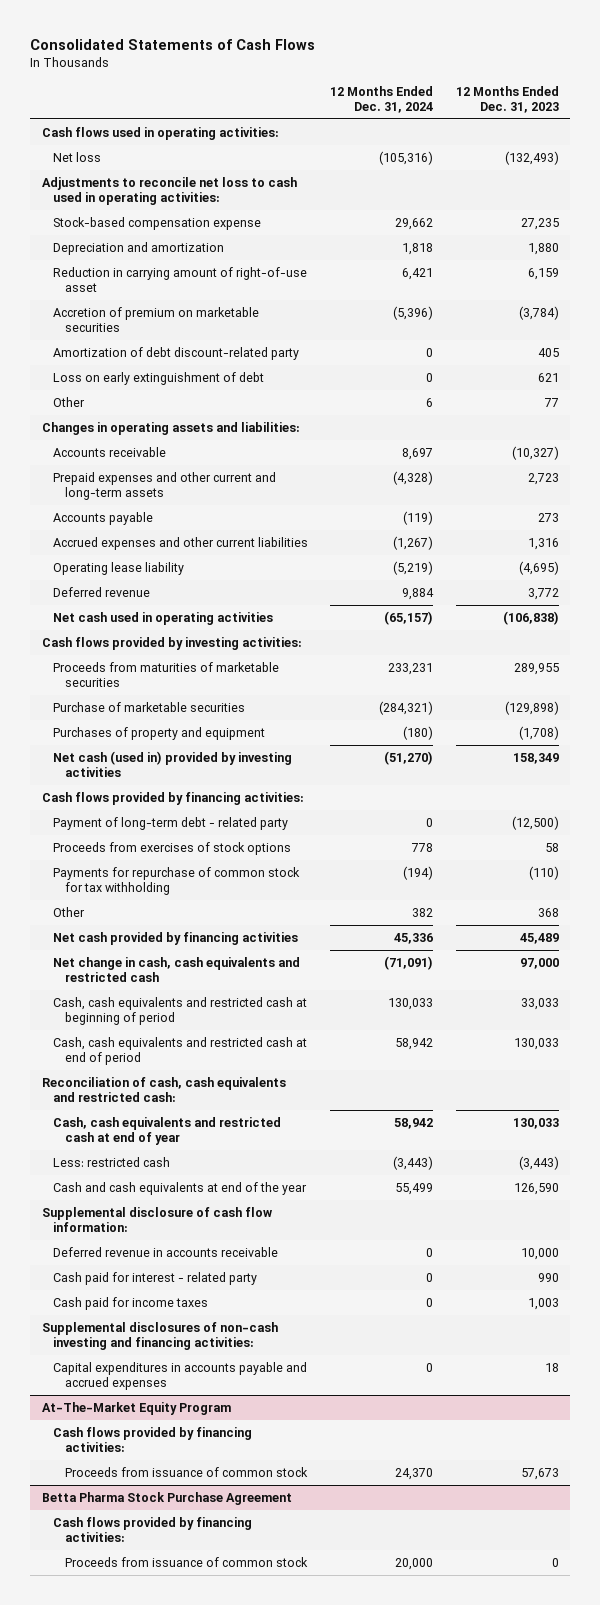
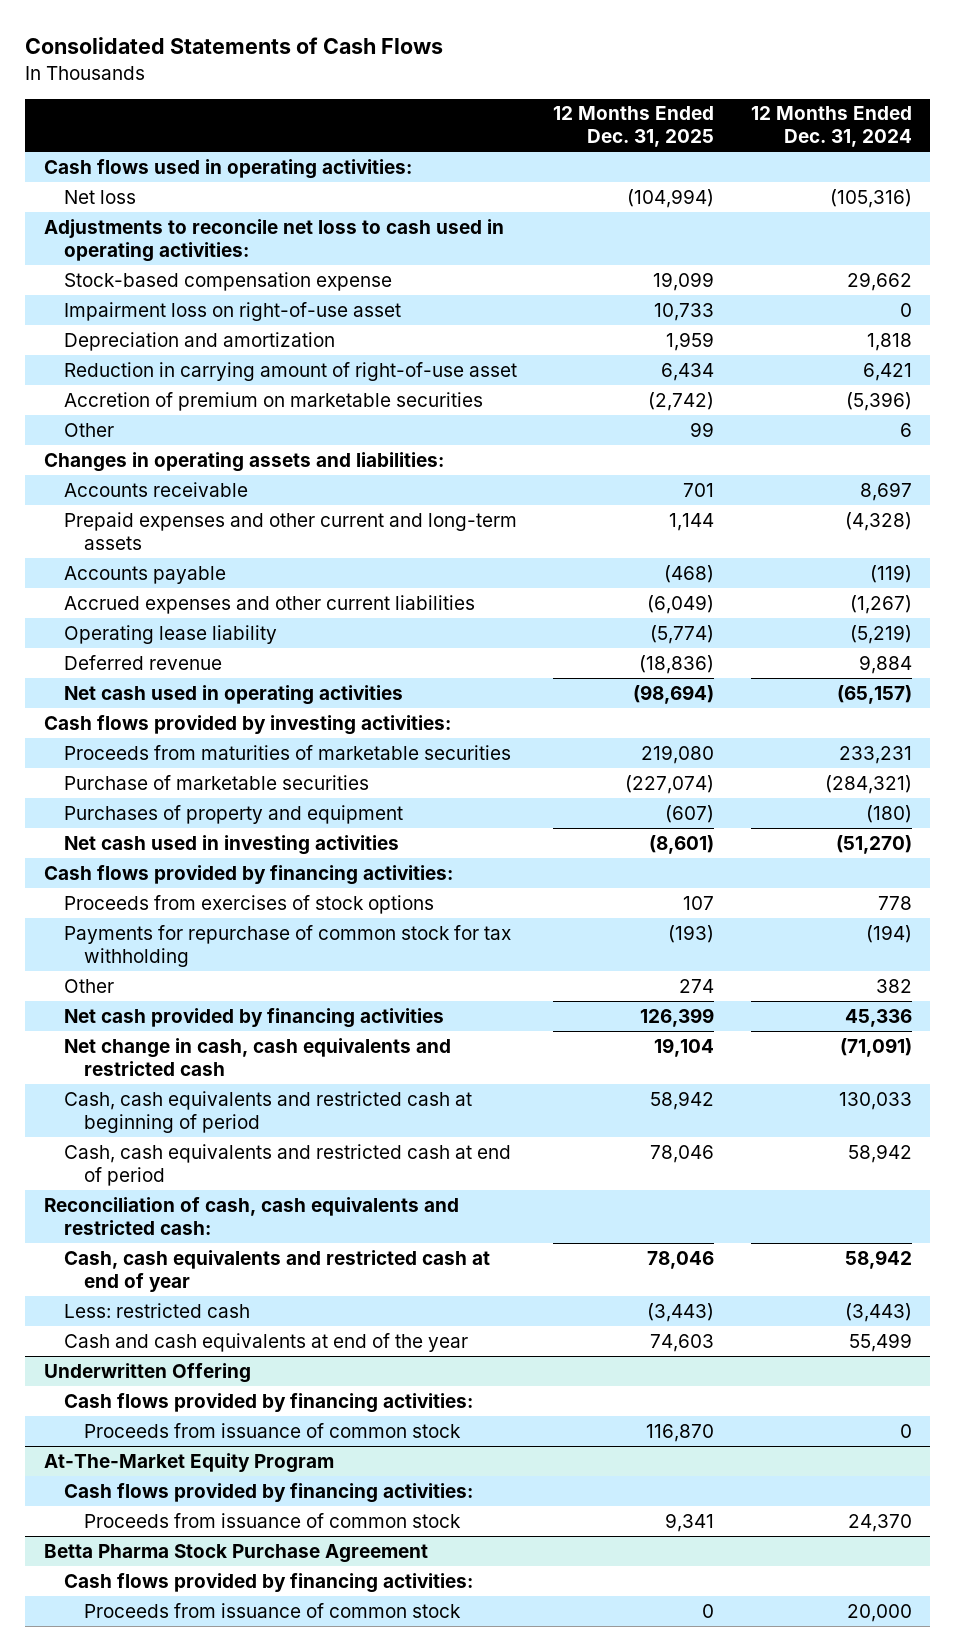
[455,85,559,113] 12 Months Ended Dec. 31, 2023 -> none
none -> [553,106,715,148] 12 Months Ended Dec. 31, 2025
none -> [63,301,401,321] Impairment loss on right-of-use asset
[53,346,300,360] Amortization of debt discount-related party -> none
[53,371,265,385] Loss on early extinguishment of debt -> none
[53,750,293,777] Net cash (used in) provided by investing activities -> [63,834,399,855] Net cash used in investing activities
[53,816,289,830] Payment of long-term debt - related party -> none
[41,1206,272,1232] Supplemental disclosure of cash flow information: -> none
[53,1246,279,1257] Deferred revenue in accounts receivable -> none
[53,1271,258,1285] Cash paid for interest - related party -> none
[53,1296,209,1310] Cash paid for income taxes -> none
[41,1321,278,1350] Supplemental disclosures of non-cash investing and financing activities: -> none
[53,1361,308,1390] Capital expenditures in accounts payable and accrued expenses -> none
none -> [43,1362,251,1383] Underwritten Offering
none -> [63,1392,473,1413] Cash flows provided by financing activities:
none -> [83,1422,461,1438] Proceeds from issuance of common stock

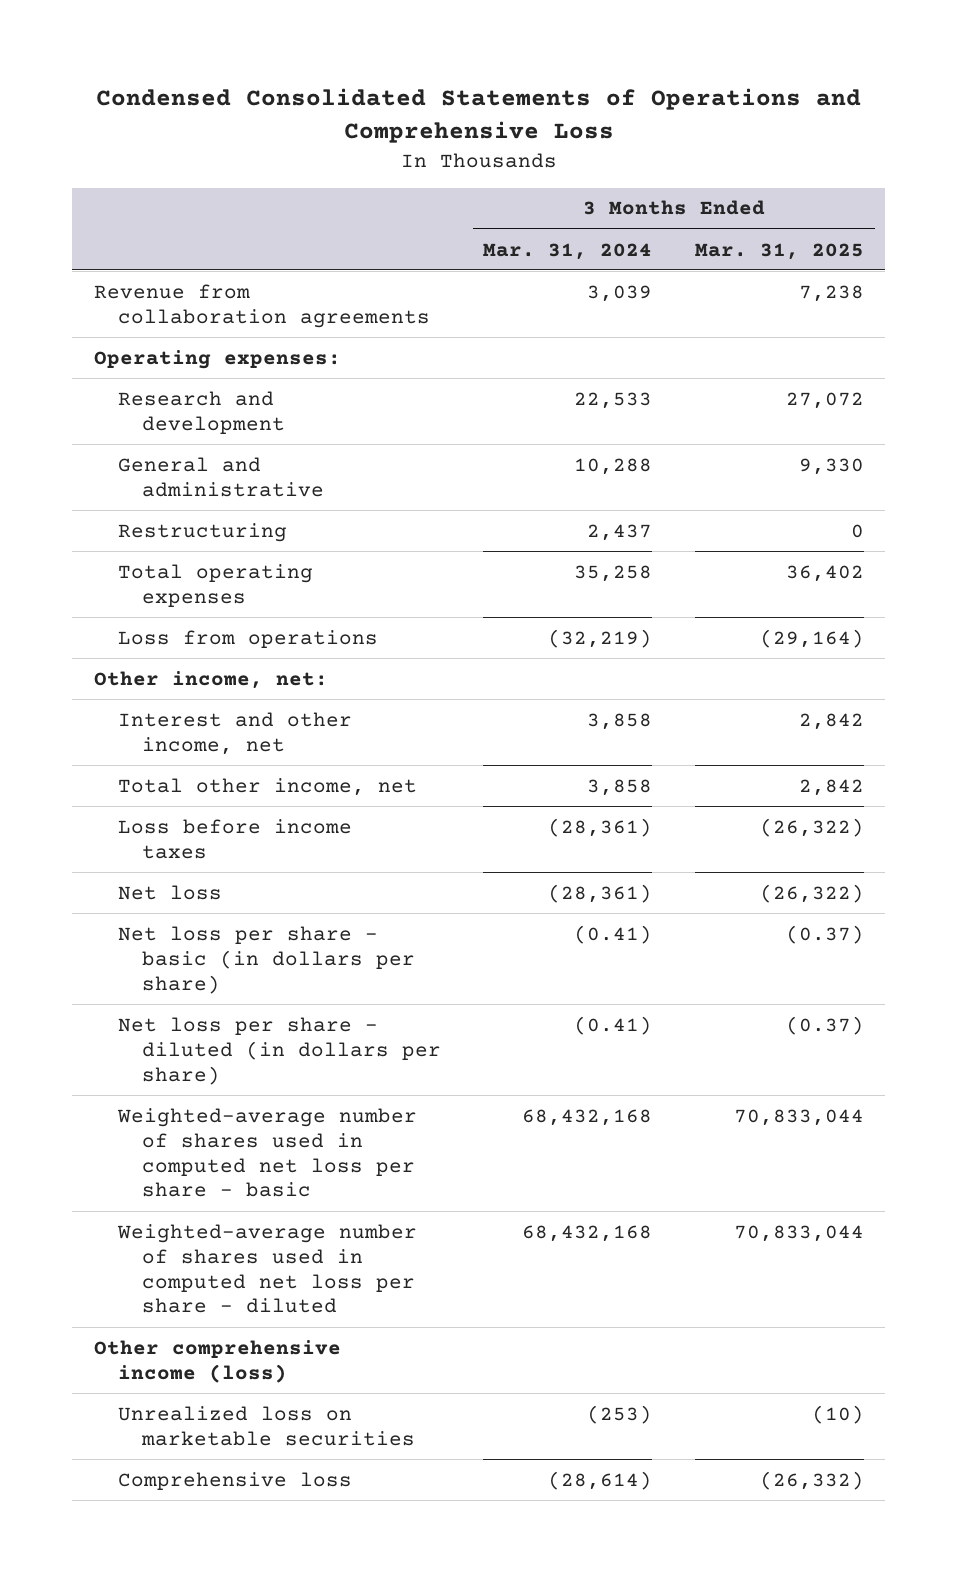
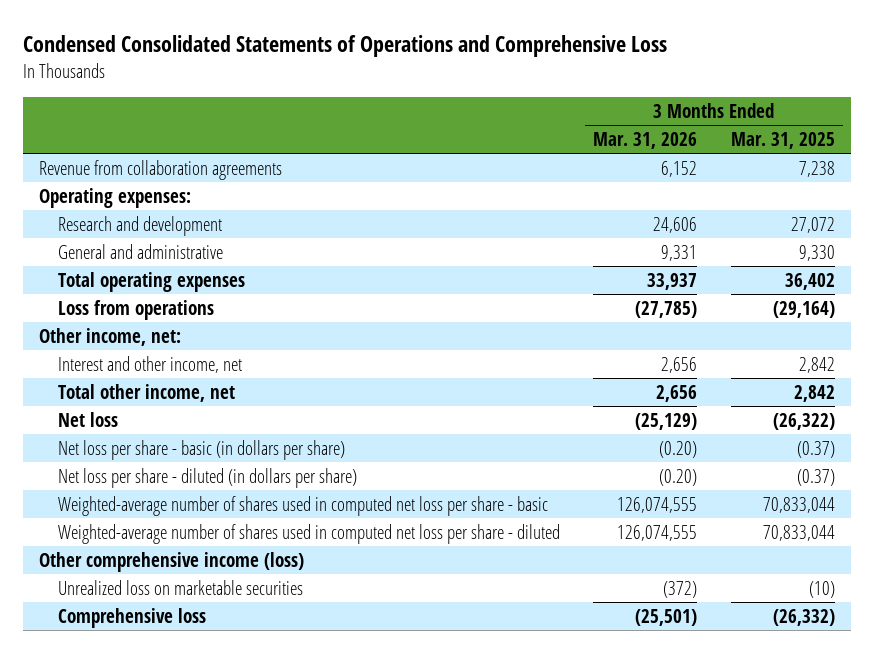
[483,242,653,260] Mar. 31, 2024 -> none
none -> [593,132,698,150] Mar. 31, 2026
[117,522,287,542] Restructuring -> none
[117,818,352,859] Loss before income taxes -> none

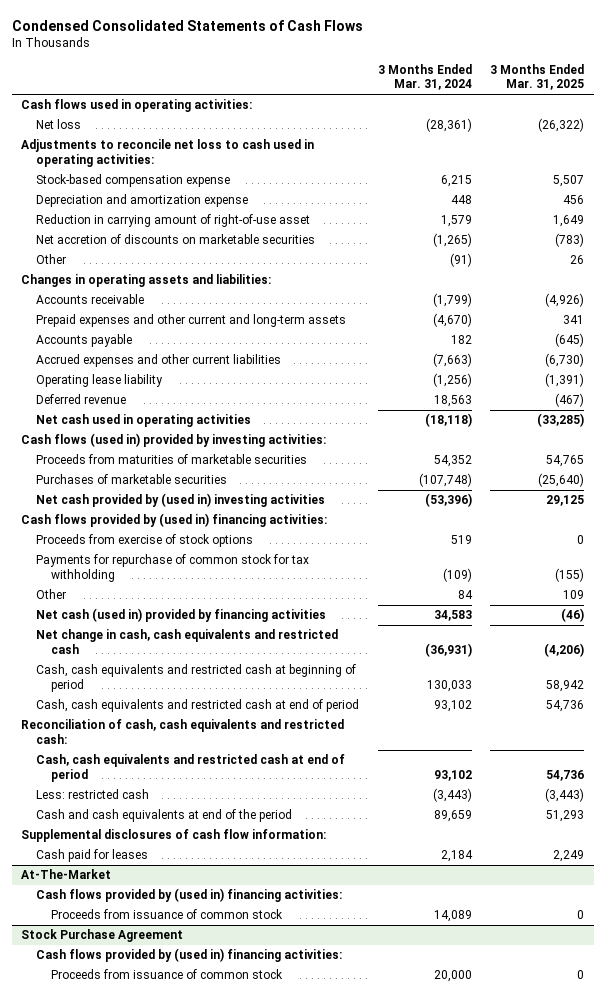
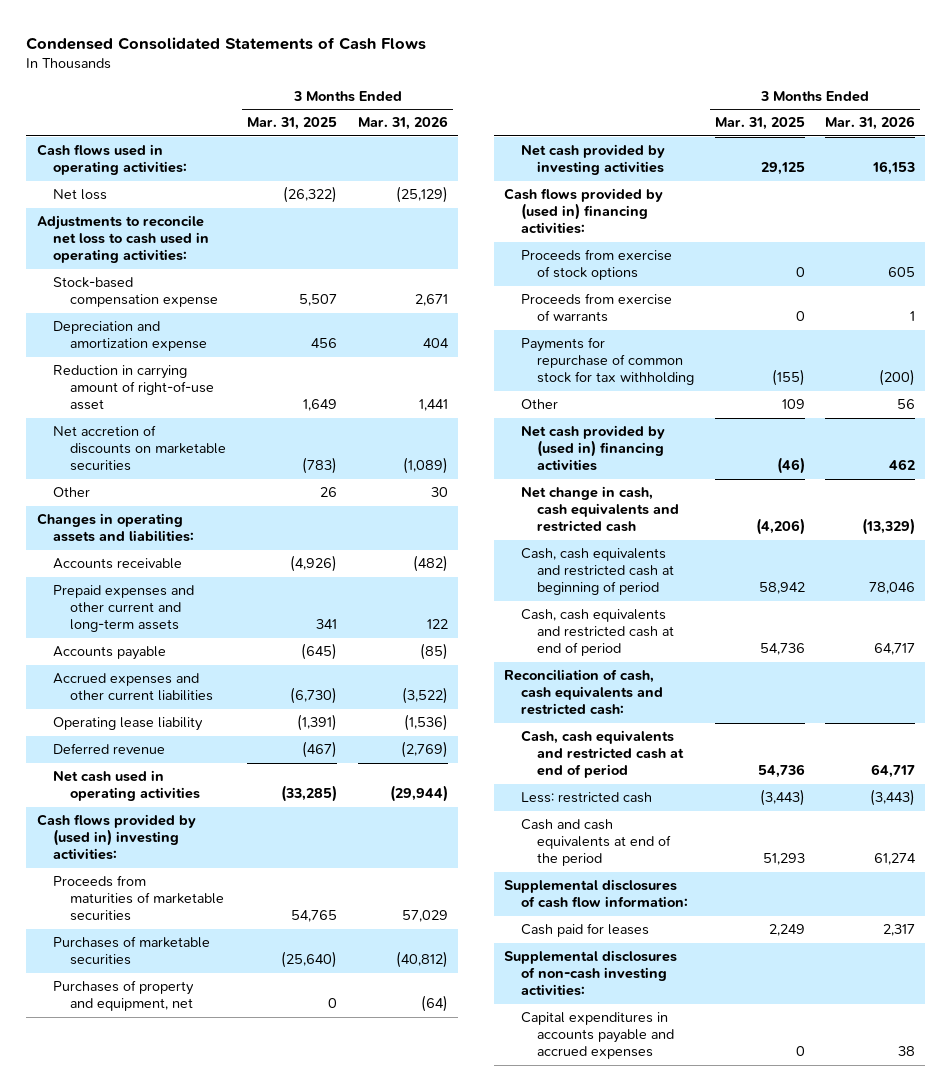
[377,63,472,91] 3 Months Ended Mar. 31, 2024 -> none
none -> [357,116,448,131] Mar. 31, 2026
[21,433,327,448] Cash flows (used in) provided by investing activities: -> [36,814,196,861] Cash flows provided by (used in) investing activities:
none -> [53,980,195,1012] Purchases of property and equipment, net
[36,493,326,508] Net cash provided by (used in) investing activities -> [520,144,665,176] Net cash provided by investing activities
none -> [520,293,672,323] Proceeds from exercise of warrants
[36,608,327,623] Net cash (used in) provided by financing activities -> [520,425,665,472] Net cash provided by (used in) financing activities
[21,869,112,880] At-The-Market -> none
[36,888,343,903] Cash flows provided by (used in) financing activities: -> none
[50,909,283,920] Proceeds from issuance of common stock -> none
[21,929,184,943] Stock Purchase Agreement -> none
[36,948,343,963] Cash flows provided by (used in) financing activities: -> none
[50,969,283,980] Proceeds from issuance of common stock -> none
none -> [504,950,678,997] Supplemental disclosures of non-cash investing activities:
none -> [520,1012,675,1060] Capital expenditures in accounts payable and accrued expenses

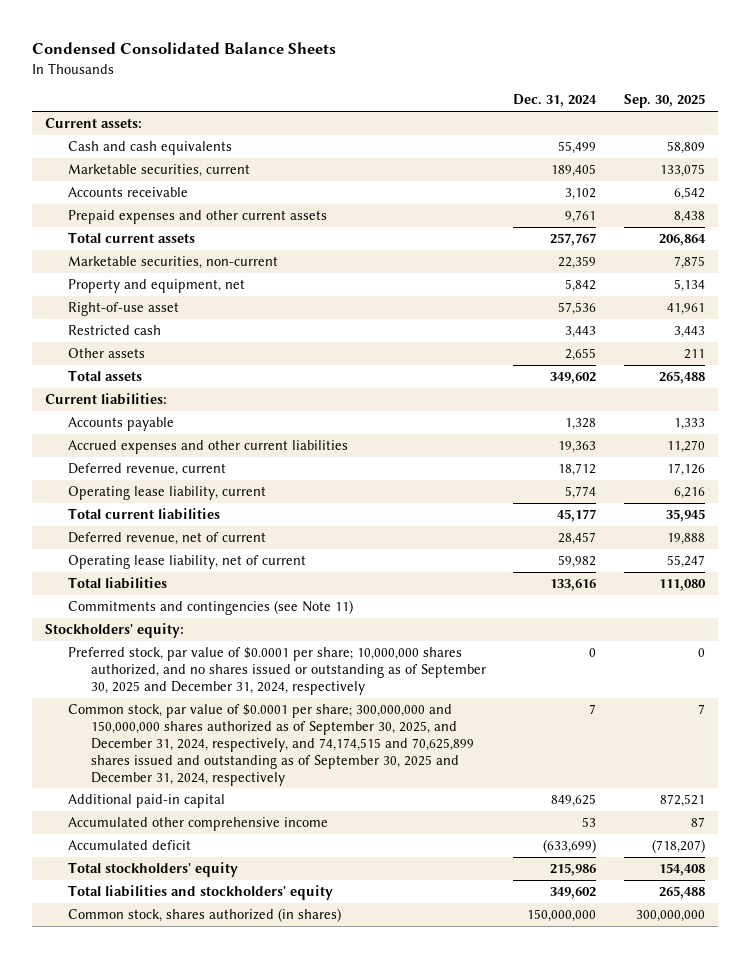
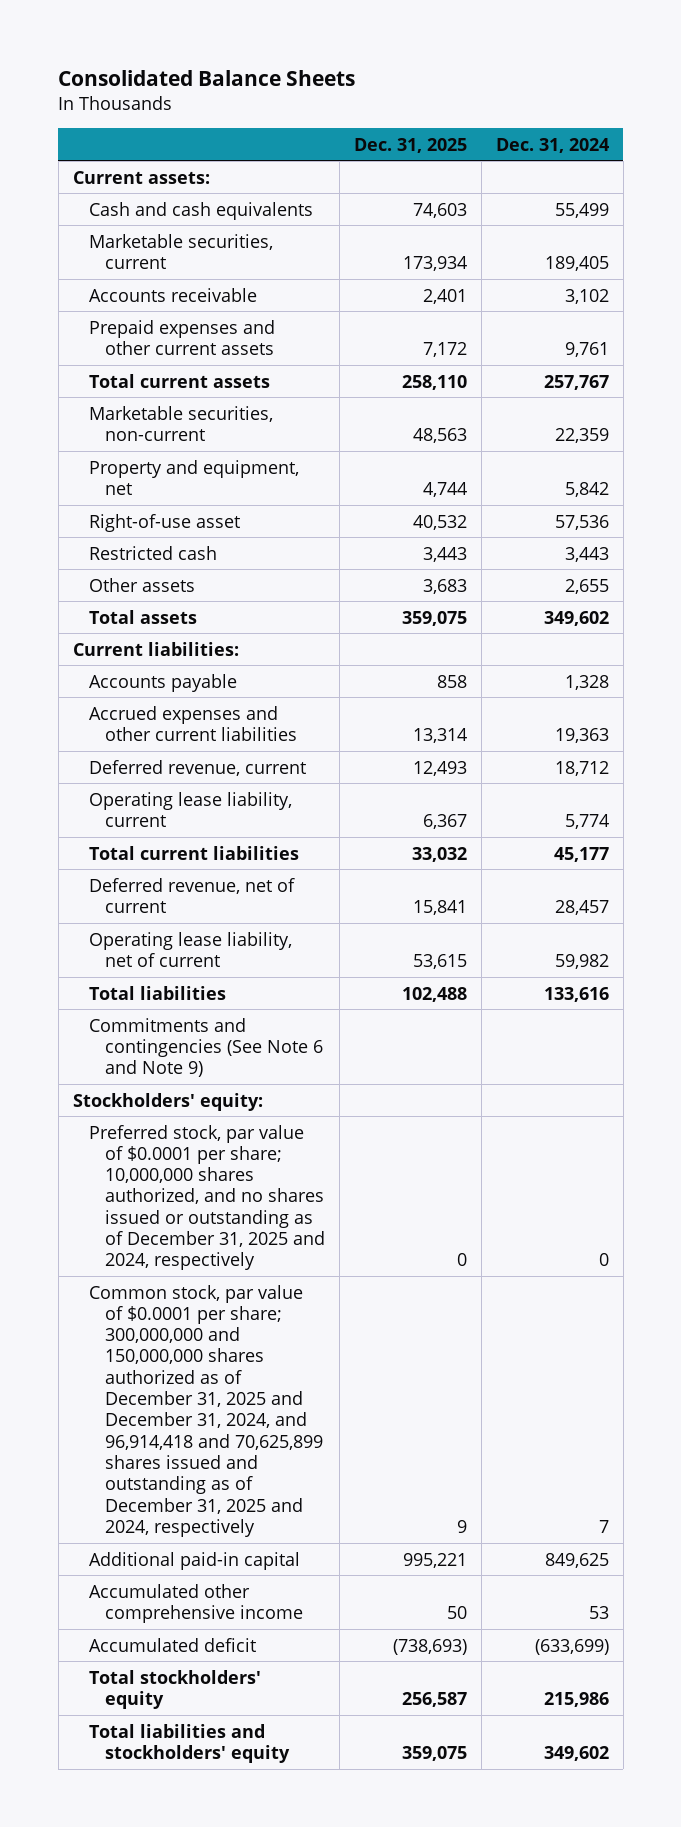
[31,42,336,55] Condensed Consolidated Balance Sheets -> [58,70,356,87] Consolidated Balance Sheets
[623,94,705,109] Sep. 30, 2025 -> none
none -> [353,137,467,153] Dec. 31, 2025
[68,600,354,616] Commitments and contingencies (see Note 11) -> [88,1017,323,1078] Commitments and contingencies (See Note 6 and Note 9)
[68,647,486,695] Preferred stock, par value of $0.0001 per share; 10,000,000 shares authorized, and no shares issued or outstanding as of September 30, 2025 and December 31, 2024, respectively -> [88,1124,325,1271] Preferred stock, par value of $0.0001 per share; 10,000,000 shares authorized, and no shares issued or outstanding as of December 31, 2025 and 2024, respectively
[68,704,474,786] Common stock, par value of $0.0001 per share; 300,000,000 and 150,000,000 shares authorized as of September 30, 2025, and December 31, 2024, respectively, and 74,174,515 and 70,625,899 shares issued and outstanding as of September 30, 2025 and December 31, 2024, respectively -> [88,1284,323,1537] Common stock, par value of $0.0001 per share; 300,000,000 and 150,000,000 shares authorized as of December 31, 2025 and December 31, 2024, and 96,914,418 and 70,625,899 shares issued and outstanding as of December 31, 2025 and 2024, respectively
[68,908,342,923] Common stock, shares authorized (in shares) -> none

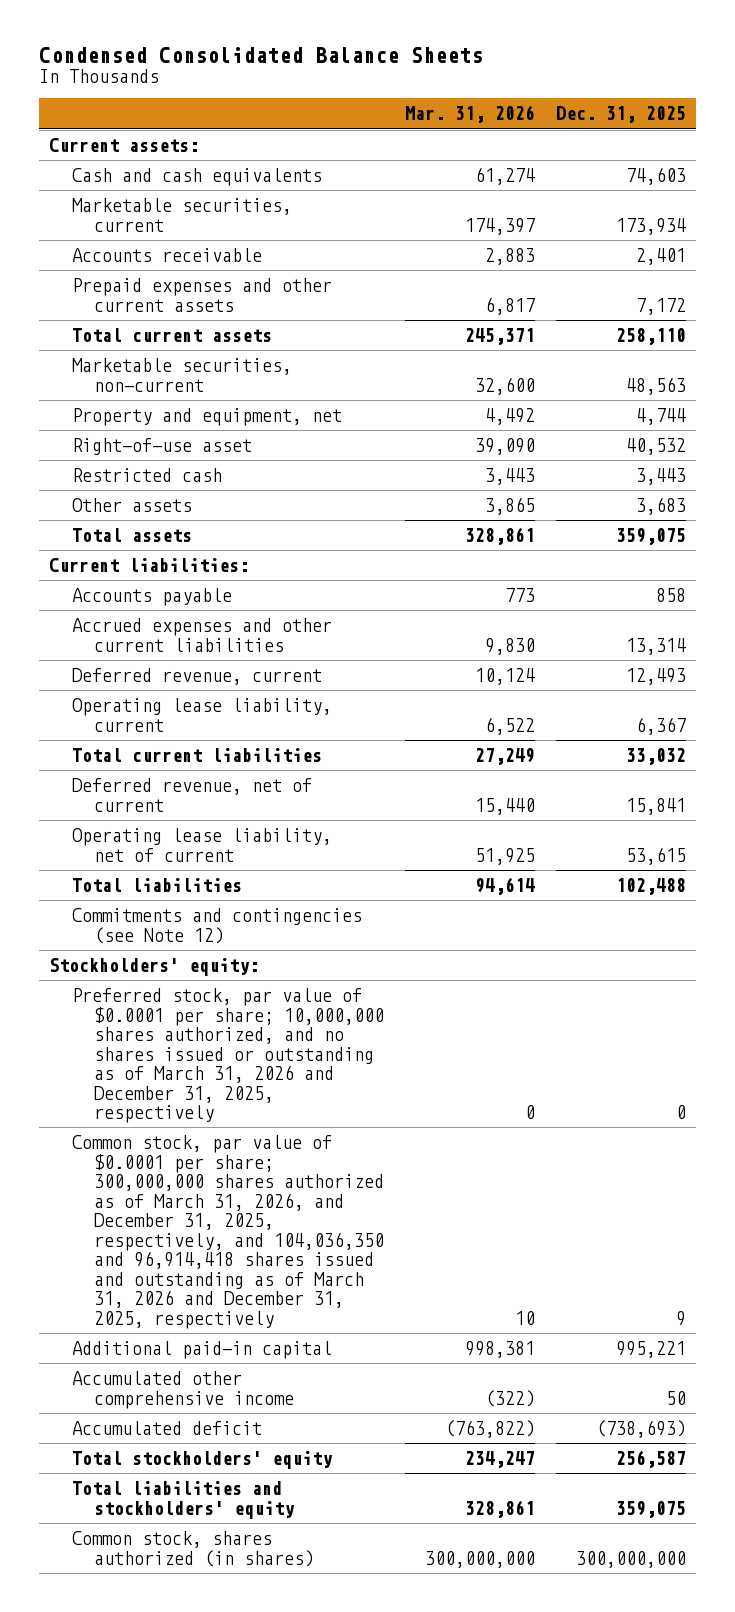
[58,70,356,87] Consolidated Balance Sheets -> [38,46,483,63] Condensed Consolidated Balance Sheets
[495,137,609,153] Dec. 31, 2024 -> none
none -> [405,105,536,124] Mar. 31, 2026
[88,1017,323,1078] Commitments and contingencies (See Note 6 and Note 9) -> [71,908,362,944] Commitments and contingencies (see Note 12)
[88,1124,325,1271] Preferred stock, par value of $0.0001 per share; 10,000,000 shares authorized, and no shares issued or outstanding as of December 31, 2025 and 2024, respectively -> [71,988,385,1124] Preferred stock, par value of $0.0001 per share; 10,000,000 shares authorized, and no shares issued or outstanding as of March 31, 2026 and December 31, 2025, respectively
[88,1284,323,1537] Common stock, par value of $0.0001 per share; 300,000,000 and 150,000,000 shares authorized as of December 31, 2025 and December 31, 2024, and 96,914,418 and 70,625,899 shares issued and outstanding as of December 31, 2025 and 2024, respectively -> [71,1135,385,1329] Common stock, par value of $0.0001 per share; 300,000,000 shares authorized as of March 31, 2026, and December 31, 2025, respectively, and 104,036,350 and 96,914,418 shares issued and outstanding as of March 31, 2026 and December 31, 2025, respectively
none -> [71,1531,315,1567] Common stock, shares authorized (in shares)

